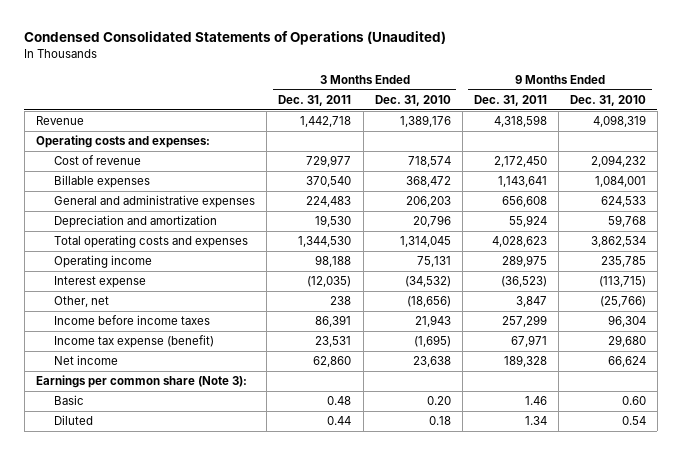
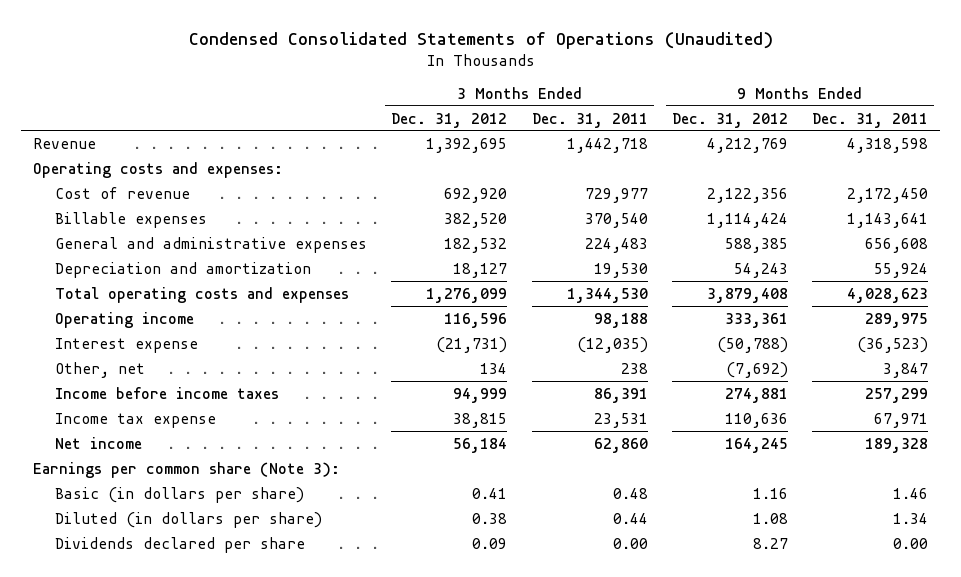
[374,94,451,106] Dec. 31, 2010 -> none
[569,94,646,106] Dec. 31, 2010 -> none
none -> [391,112,508,128] Dec. 31, 2012
none -> [671,112,788,128] Dec. 31, 2012
[54,335,215,349] Income tax expense (benefit) -> [55,412,217,428] Income tax expense
[54,395,85,406] Basic -> [55,486,305,503] Basic (in dollars per share)
[54,415,94,426] Diluted -> [55,511,323,528] Diluted (in dollars per share)
none -> [55,536,306,553] Dividends declared per share

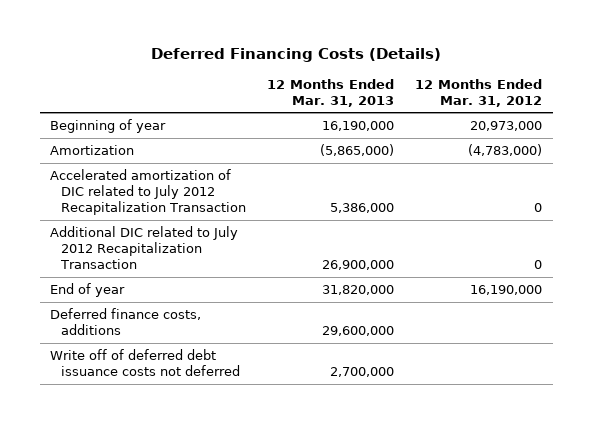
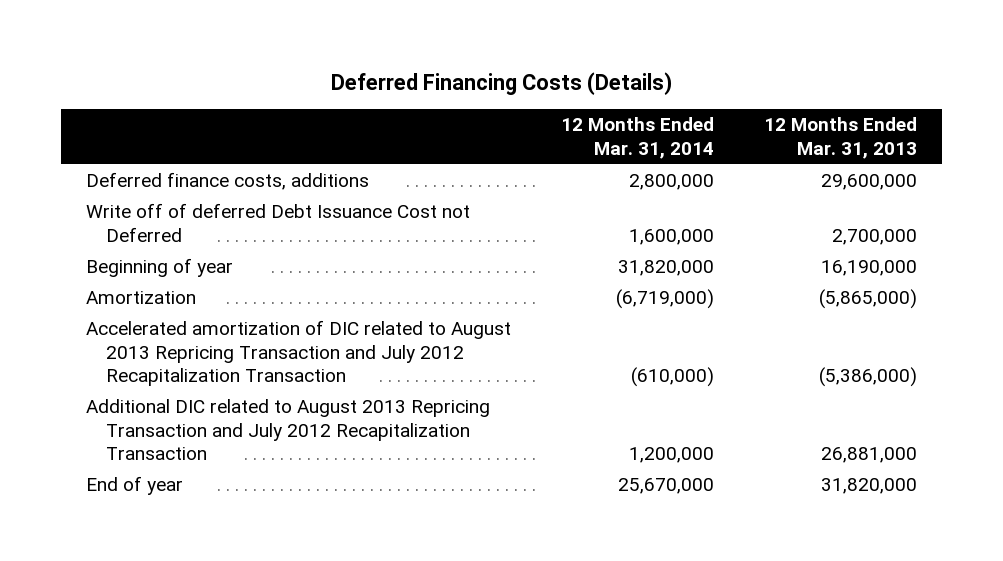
[415,78,543,107] 12 Months Ended Mar. 31, 2012 -> none
none -> [561,117,715,160] 12 Months Ended Mar. 31, 2014
[50,307,202,336] Deferred finance costs, additions -> [86,172,370,191] Deferred finance costs, additions
none -> [86,203,471,242] Write off of deferred Debt Issuance Cost not Deferred
[50,168,247,216] Accelerated amortization of DIC related to July 2012 Recapitalization Transaction -> [86,320,512,387] Accelerated amortization of DIC related to August 2013 Repricing Transaction and July 2012 Recapitalization Transaction
[330,203,395,214] 5,386,000 -> [819,367,918,388] (5,386,000)
[50,225,239,270] Additional DIC related to July 2012 Recapitalization Transaction -> [86,399,491,461] Additional DIC related to August 2013 Repricing Transaction and July 2012 Recapitalization Transaction
[322,260,395,271] 26,900,000 -> [821,447,918,464] 26,881,000
[50,348,241,377] Write off of deferred debt issuance costs not deferred -> none

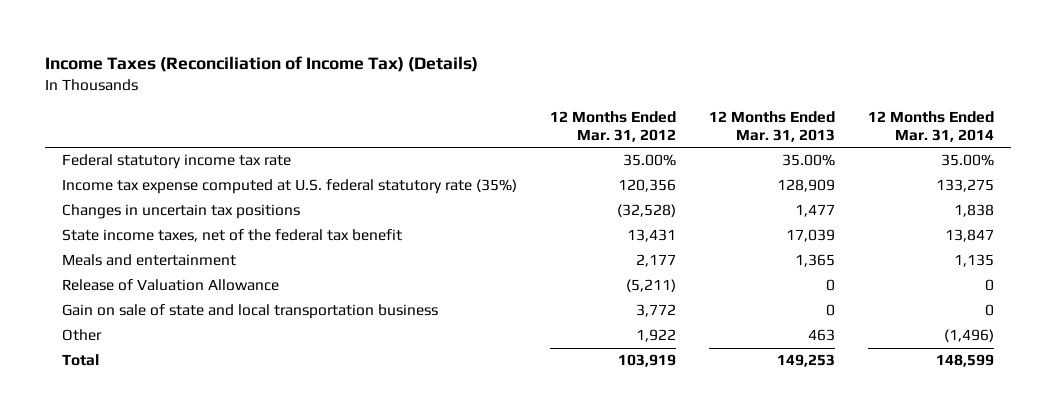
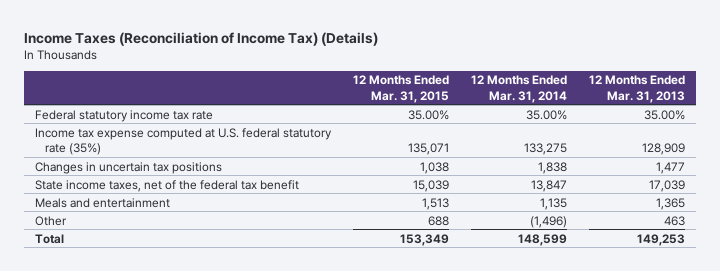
[549,111,676,142] 12 Months Ended Mar. 31, 2012 -> none
none -> [352,75,449,103] 12 Months Ended Mar. 31, 2015
[61,279,279,292] Release of Valuation Allowance -> none
[61,304,438,320] Gain on sale of state and local transportation business -> none

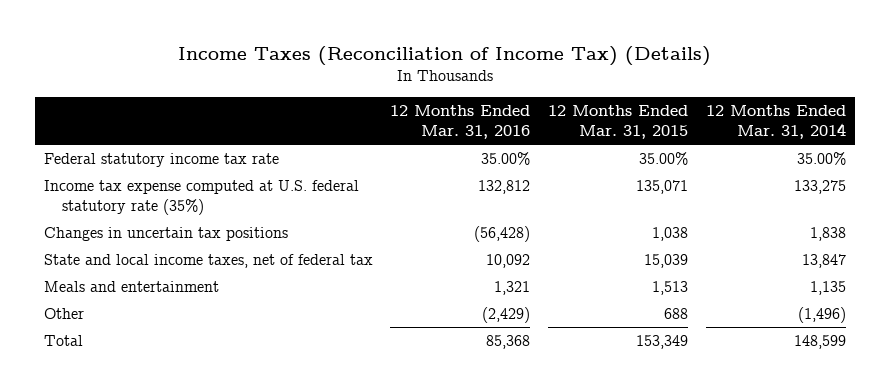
[588,75,685,103] 12 Months Ended Mar. 31, 2013 -> none
none -> [390,105,531,140] 12 Months Ended Mar. 31, 2016
[34,179,299,192] State income taxes, net of the federal tax benefit -> [43,254,373,269] State and local income taxes, net of federal tax

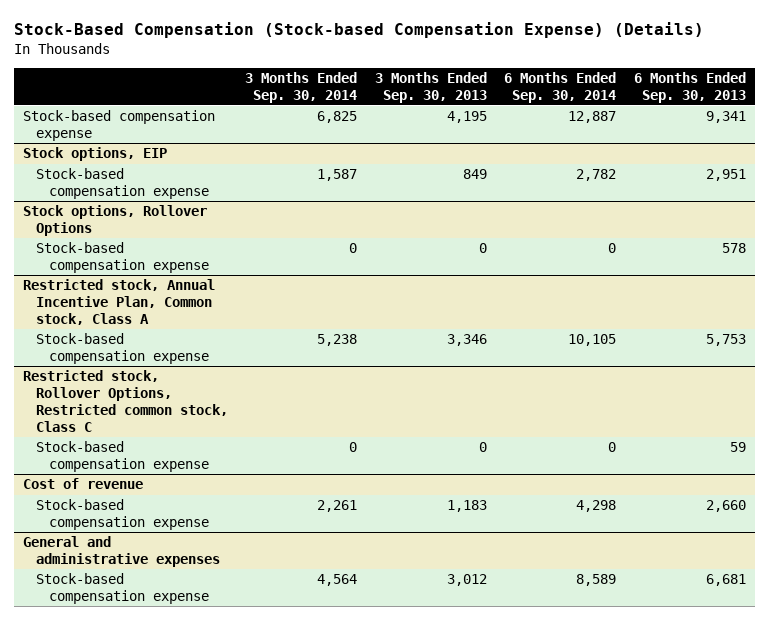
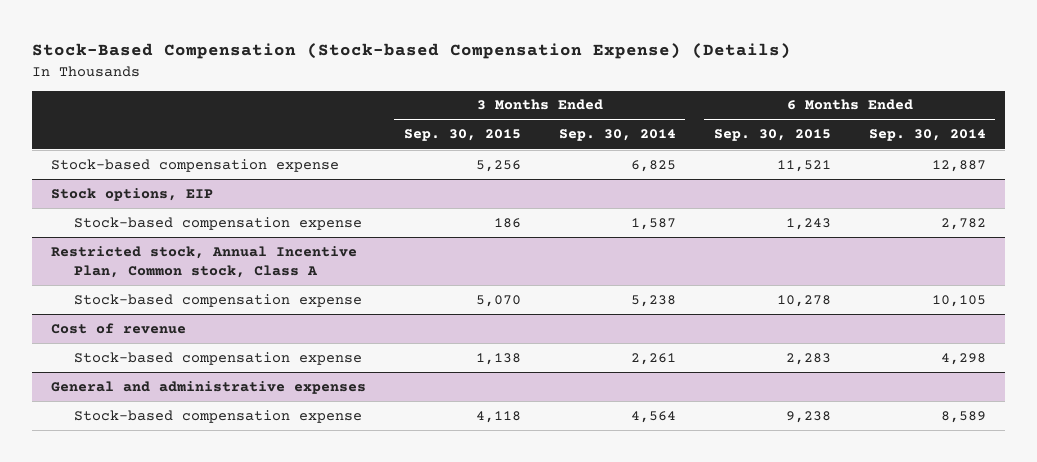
[374,71,487,103] 3 Months Ended Sep. 30, 2013 -> none
[633,71,746,103] 6 Months Ended Sep. 30, 2013 -> none
none -> [403,129,521,142] Sep. 30, 2015
none -> [713,129,831,142] Sep. 30, 2015
[22,205,207,237] Stock options, Rollover Options -> none
[35,242,210,274] Stock-based compensation expense -> none
[22,370,228,432] Restricted stock, Rollover Options, Restricted common stock, Class C -> none
[35,441,210,473] Stock-based compensation expense -> none

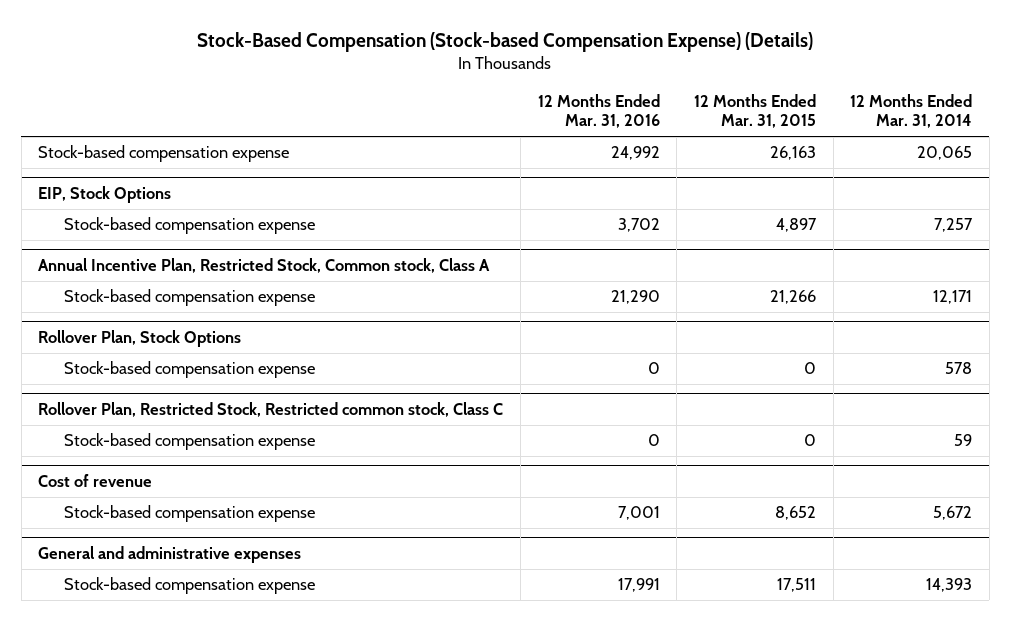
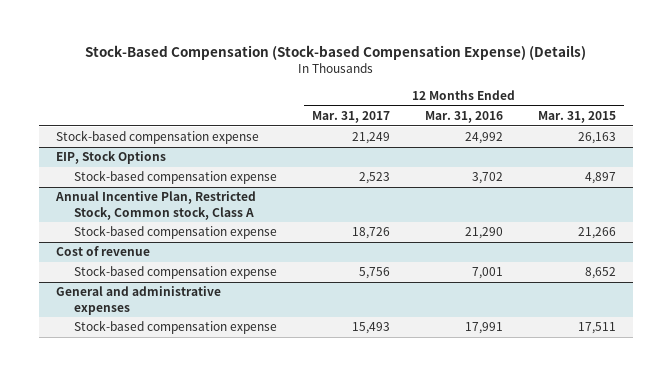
[850,94,973,129] 12 Months Ended Mar. 31, 2014 -> none
none -> [312,111,391,124] Mar. 31, 2017
[38,330,242,348] Rollover Plan, Stock Options -> none
[63,361,315,379] Stock-based compensation expense -> none
[38,402,504,418] Rollover Plan, Restricted Stock, Restricted common stock, Class C -> none
[63,433,315,451] Stock-based compensation expense -> none

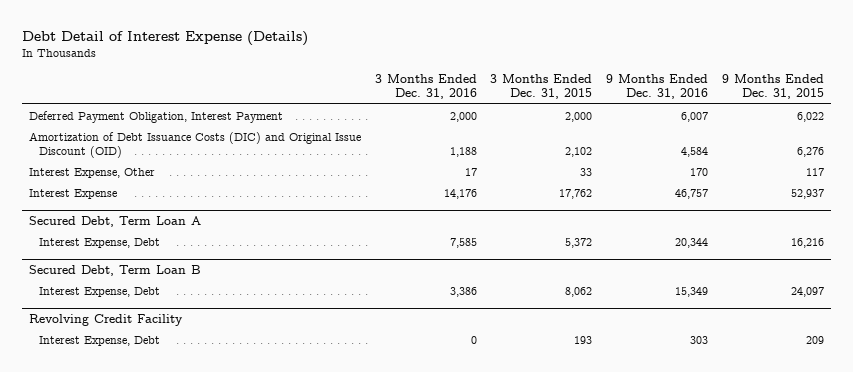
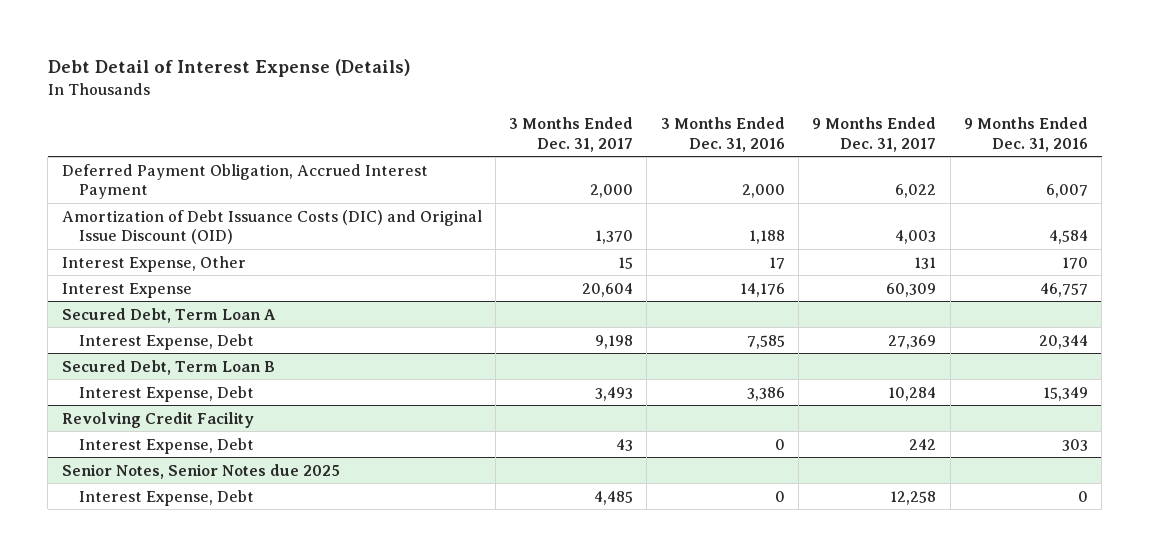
[490,73,593,100] 3 Months Ended Dec. 31, 2015 -> none
[721,73,824,100] 9 Months Ended Dec. 31, 2015 -> none
none -> [509,117,634,152] 3 Months Ended Dec. 31, 2017
none -> [812,117,937,152] 9 Months Ended Dec. 31, 2017
[29,110,284,123] Deferred Payment Obligation, Interest Payment -> [61,163,428,200] Deferred Payment Obligation, Accrued Interest Payment
none -> [61,463,340,479] Senior Notes, Senior Notes due 2025
none -> [78,489,254,506] Interest Expense, Debt

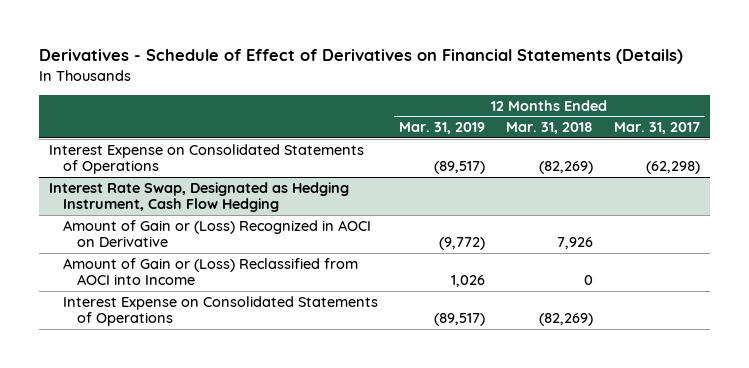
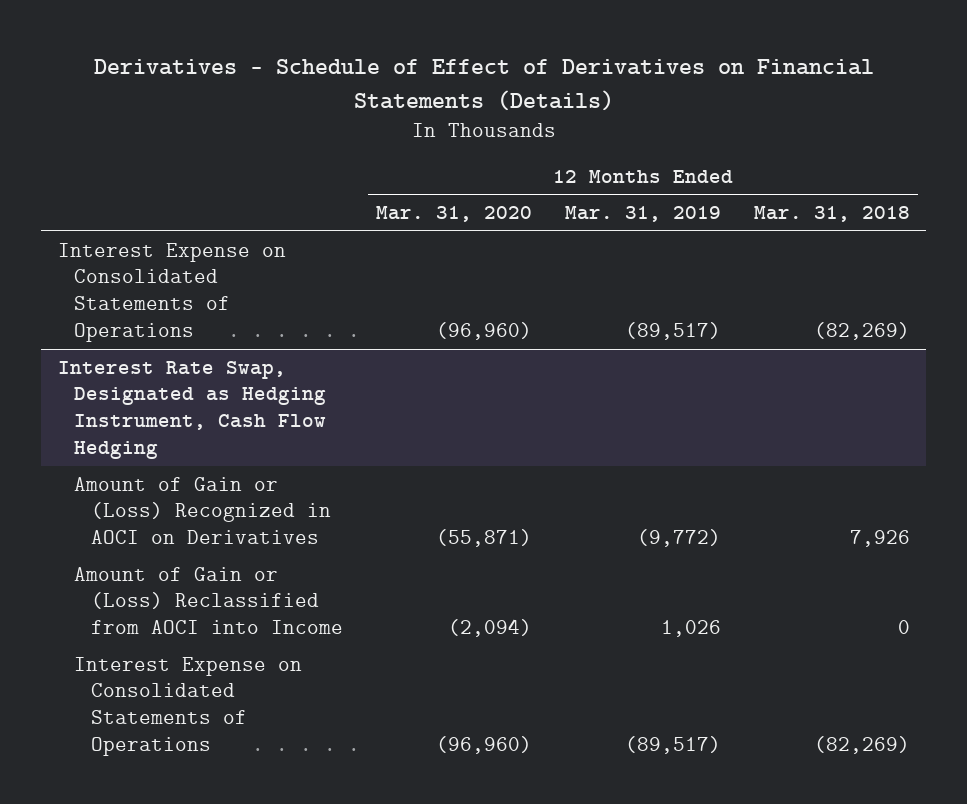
[613,122,700,135] Mar. 31, 2017 -> none
none -> [375,206,532,223] Mar. 31, 2020
[63,219,372,248] Amount of Gain or (Loss) Recognized in AOCI on Derivative -> [74,476,332,545] Amount of Gain or (Loss) Recognized in AOCI on Derivatives

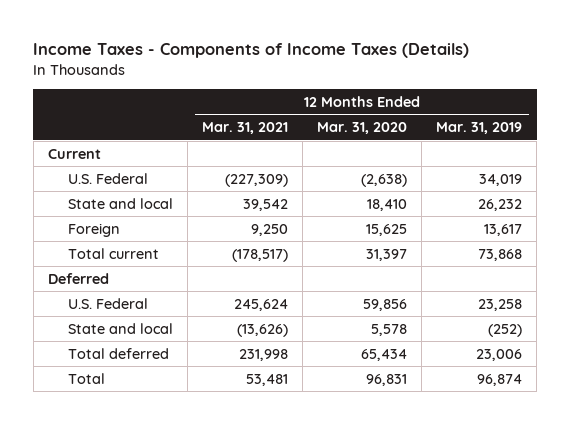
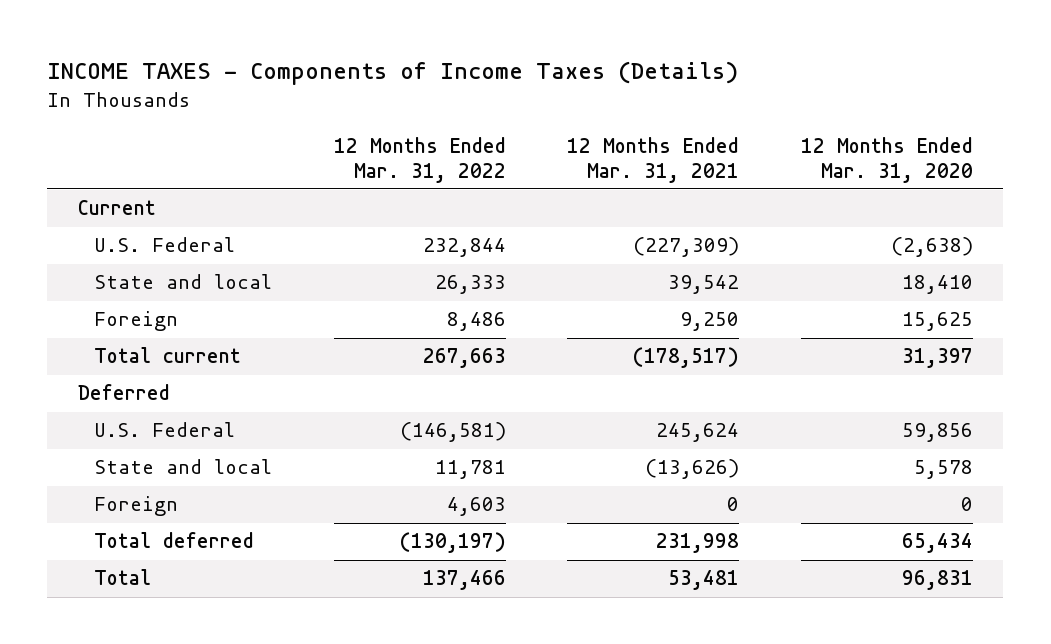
[33,43,470,59] Income Taxes - Components of Income Taxes (Details) -> [47,61,739,86] INCOME TAXES - Components of Income Taxes (Details)
[436,122,523,135] Mar. 31, 2019 -> none
none -> [333,137,506,183] 12 Months Ended Mar. 31, 2022
none -> [94,496,179,517] Foreign

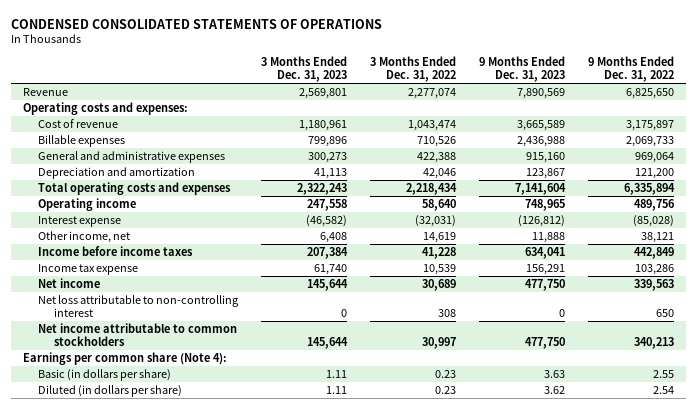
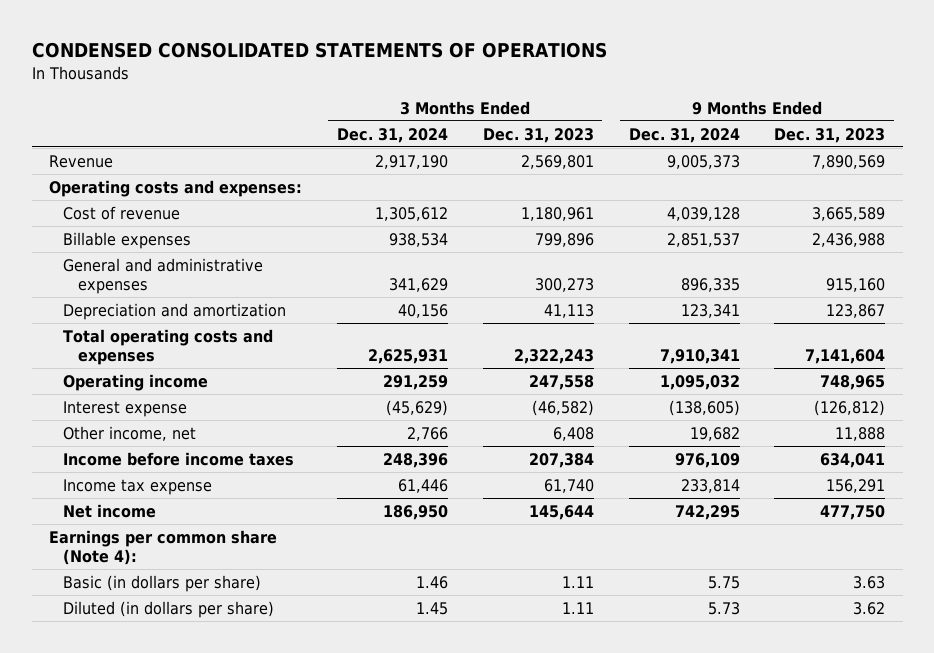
[370,56,457,83] 3 Months Ended Dec. 31, 2022 -> none
[588,56,675,83] 9 Months Ended Dec. 31, 2022 -> none
none -> [336,127,448,143] Dec. 31, 2024
none -> [628,127,740,143] Dec. 31, 2024
[38,294,240,317] Net loss attributable to non-controlling interest -> none
[38,322,238,346] Net income attributable to common stockholders -> none

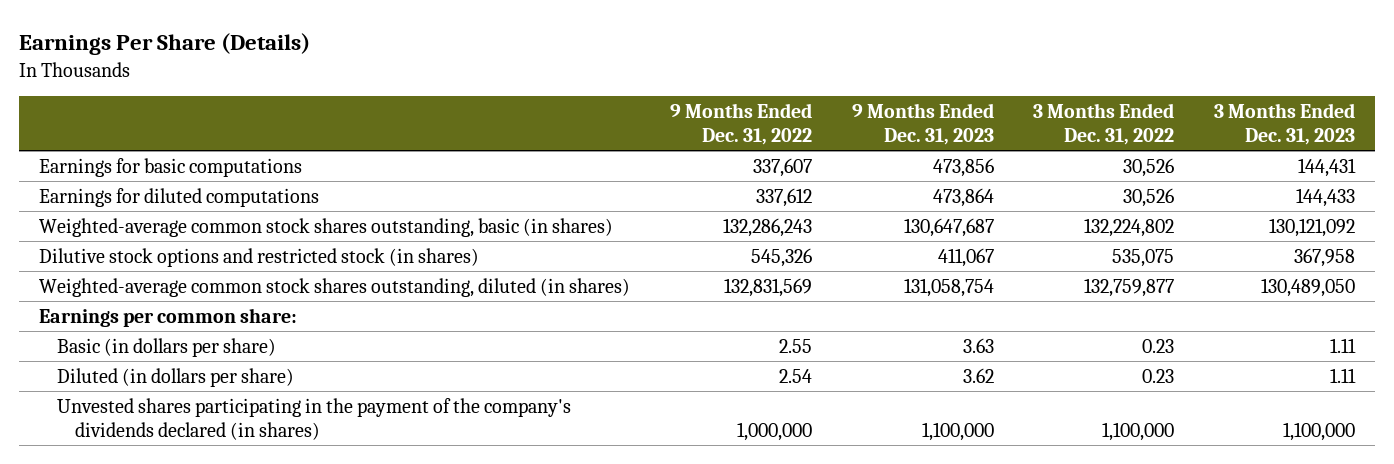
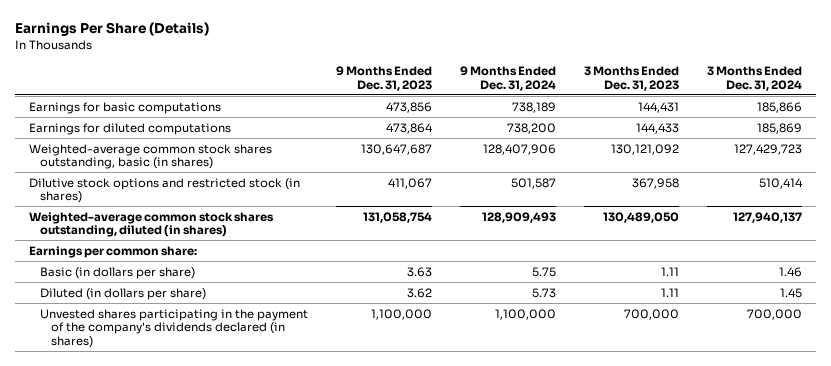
[669,102,812,146] 9 Months Ended Dec. 31, 2022 -> none
[1033,102,1175,146] 3 Months Ended Dec. 31, 2022 -> none
none -> [460,66,557,91] 9 Months Ended Dec. 31, 2024
none -> [706,66,802,91] 3 Months Ended Dec. 31, 2024
[1283,421,1356,441] 1,100,000 -> [624,308,680,320] 700,000

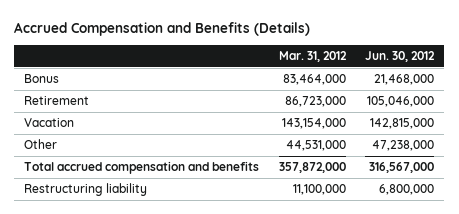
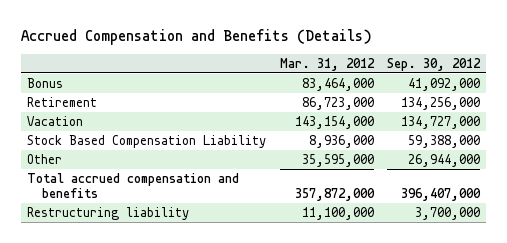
[365,50,436,62] Jun. 30, 2012 -> none
none -> [386,57,481,71] Sep. 30, 2012
none -> [27,134,267,148] Stock Based Compensation Liability
[285,140,346,152] 44,531,000 -> [301,153,374,167] 35,595,000

